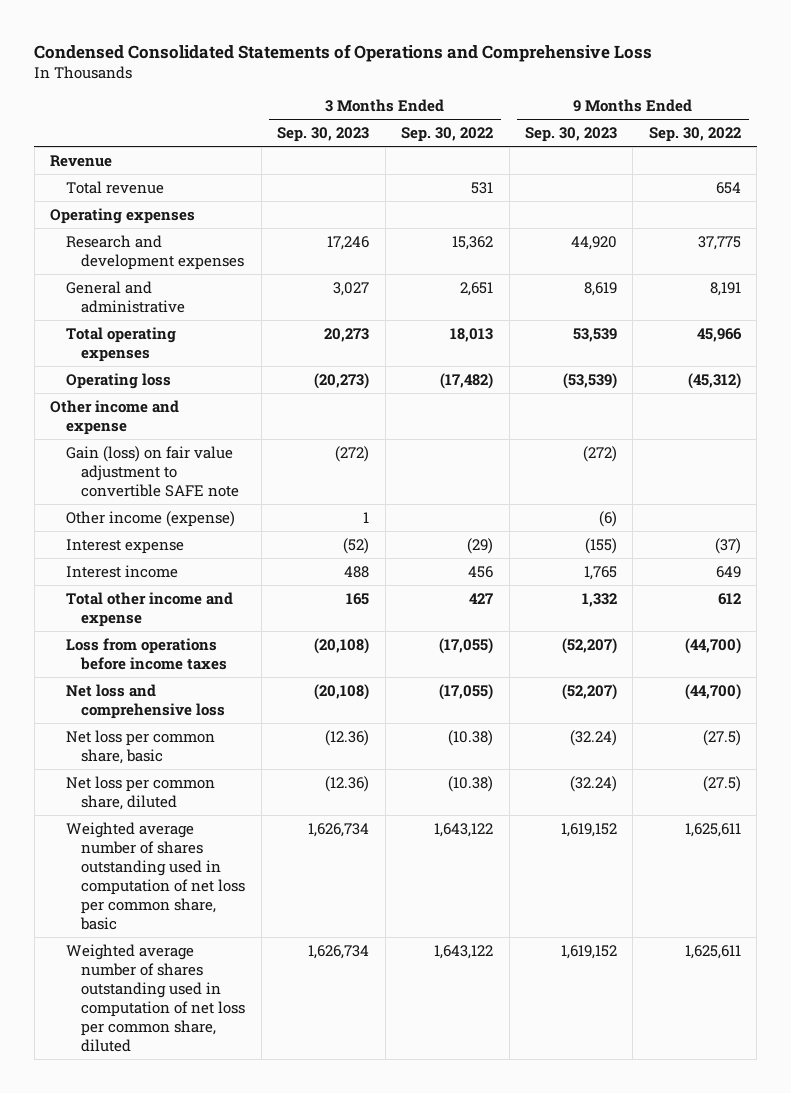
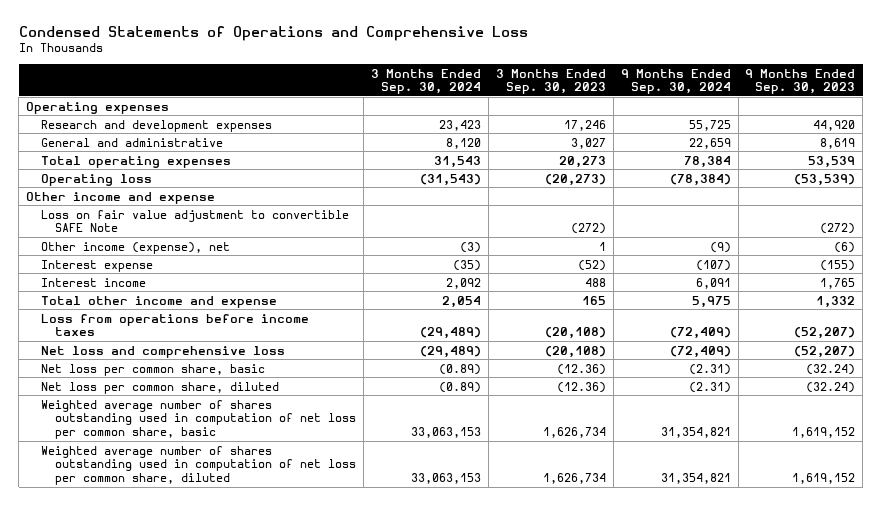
[34,43,653,62] Condensed Consolidated Statements of Operations and Comprehensive Loss -> [18,25,528,41] Condensed Statements of Operations and Comprehensive Loss
[401,127,494,143] Sep. 30, 2022 -> none
[648,127,741,143] Sep. 30, 2022 -> none
none -> [370,68,481,95] 3 Months Ended Sep. 30, 2024
none -> [620,68,731,95] 9 Months Ended Sep. 30, 2024
[50,154,113,167] Revenue -> none
[65,180,164,194] Total revenue -> none
[65,445,240,497] Gain (loss) on fair value adjustment to convertible SAFE note -> [40,209,349,233] Loss on fair value adjustment to convertible SAFE Note
[65,510,235,527] Other income (expense) -> [40,241,230,254] Other income (expense), net

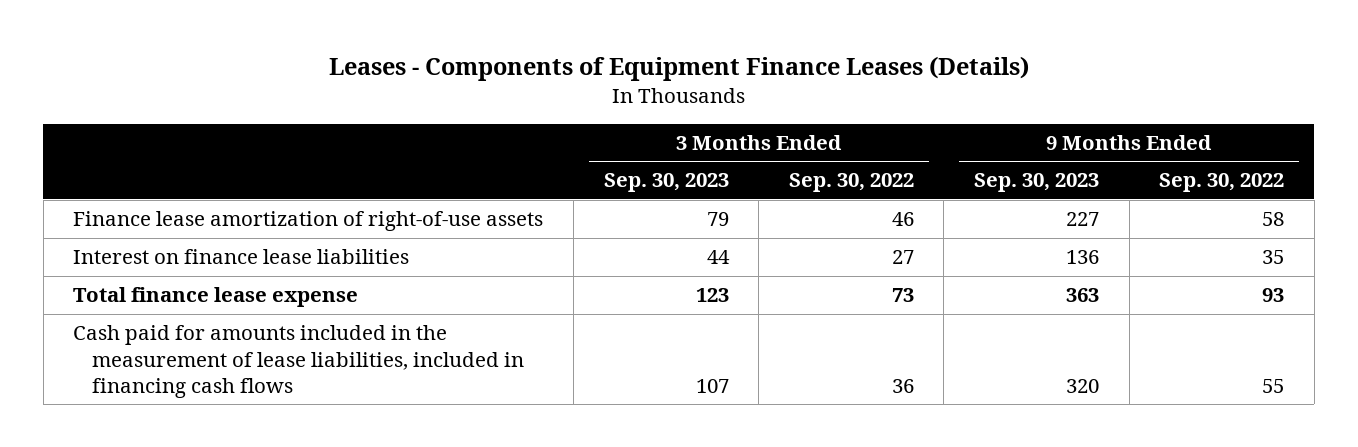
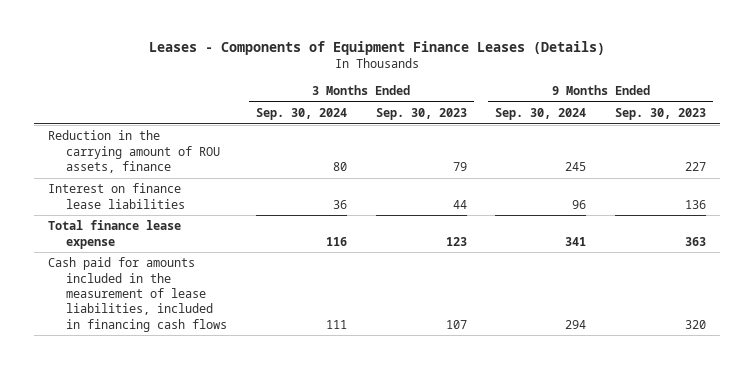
[788,173,914,193] Sep. 30, 2022 -> none
[1159,173,1285,193] Sep. 30, 2022 -> none
none -> [256,108,348,121] Sep. 30, 2024
none -> [495,108,587,121] Sep. 30, 2024
[73,211,544,232] Finance lease amortization of right-of-use assets -> [48,130,221,174] Reduction in the carrying amount of ROU assets, finance

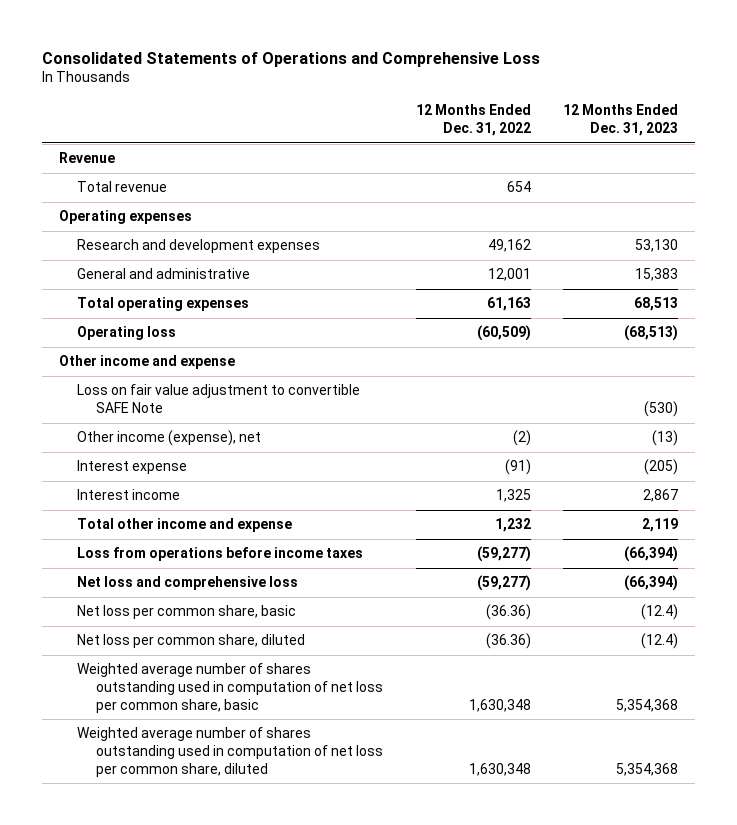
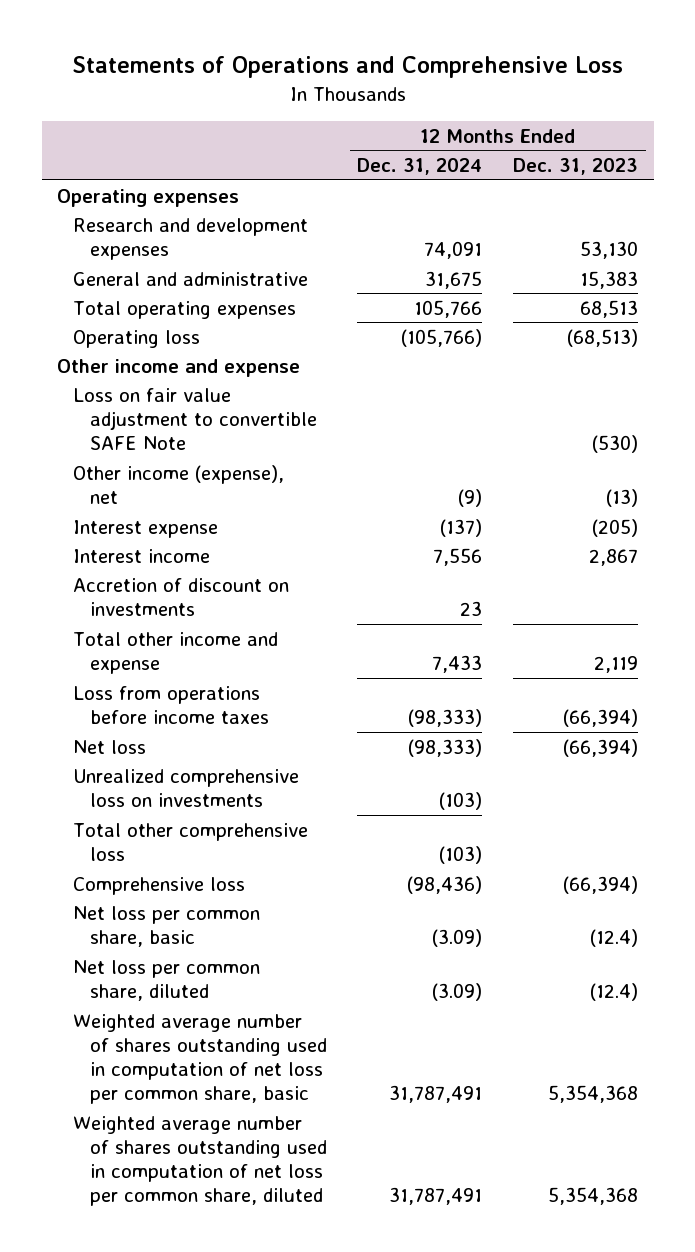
[42,51,541,67] Consolidated Statements of Operations and Comprehensive Loss -> [71,56,623,79] Statements of Operations and Comprehensive Loss
[415,104,531,137] 12 Months Ended Dec. 31, 2022 -> none
none -> [357,158,483,176] Dec. 31, 2024
[58,152,115,164] Revenue -> none
[77,181,168,193] Total revenue -> none
none -> [73,577,290,616] Accretion of discount on investments
[77,576,299,591] Net loss and comprehensive loss -> [73,739,147,754] Net loss
none -> [73,768,300,807] Unrealized comprehensive loss on investments
none -> [73,822,309,861] Total other comprehensive loss
none -> [73,876,246,895] Comprehensive loss

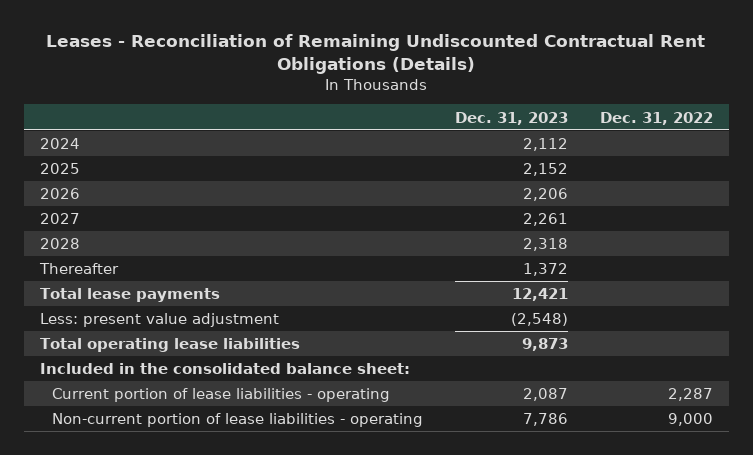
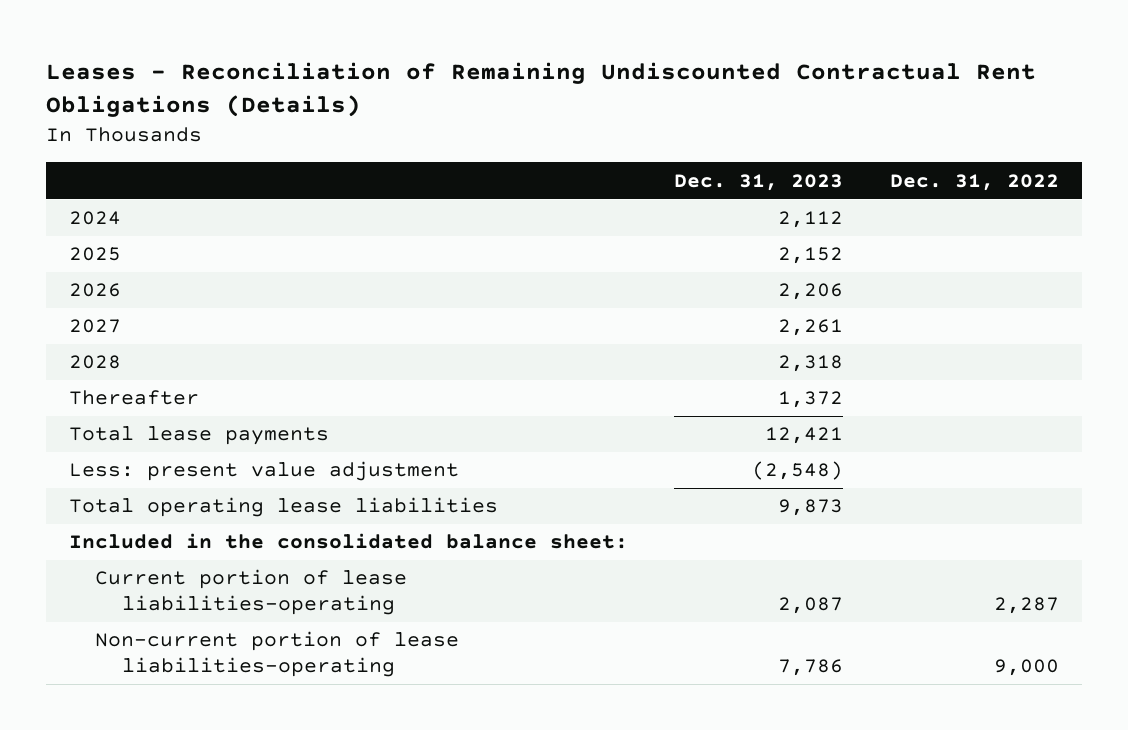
[52,388,391,403] Current portion of lease liabilities - operating -> [95,569,408,615] Current portion of lease liabilities-operating
[52,413,424,428] Non-current portion of lease liabilities - operating -> [95,631,460,677] Non-current portion of lease liabilities-operating

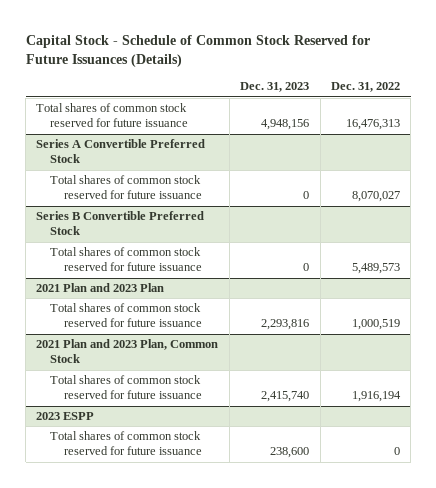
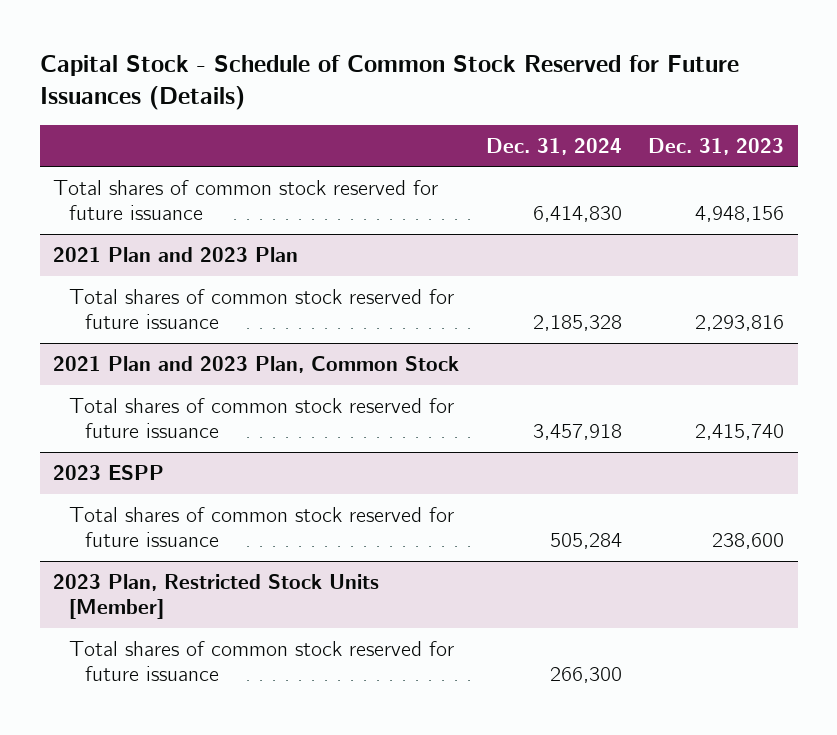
[330,82,400,93] Dec. 31, 2022 -> none
none -> [485,137,622,155] Dec. 31, 2024
[36,139,206,164] Series A Convertible Preferred Stock -> none
[50,175,203,200] Total shares of common stock reserved for future issuance -> none
[36,211,205,236] Series B Convertible Preferred Stock -> none
[50,247,203,272] Total shares of common stock reserved for future issuance -> none
none -> [52,574,379,620] 2023 Plan, Restricted Stock Units [Member]
none -> [69,641,455,682] Total shares of common stock reserved for future issuance

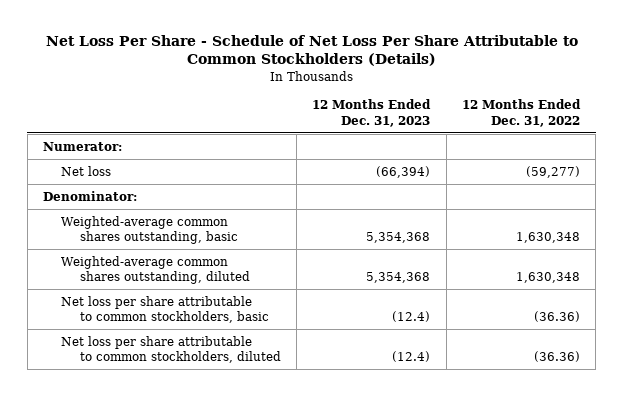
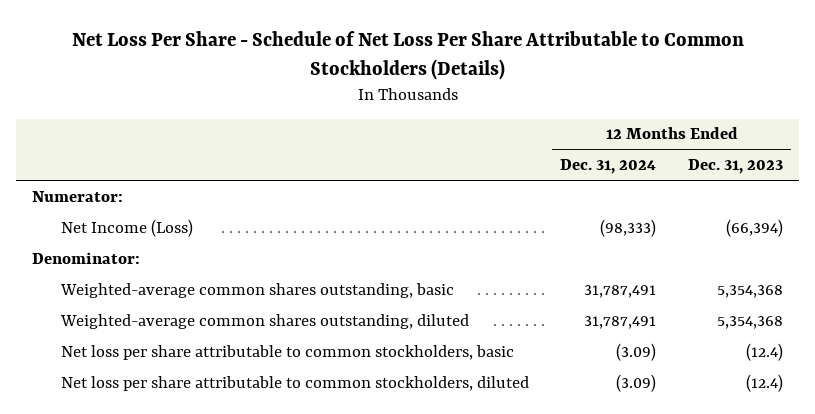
[461,99,581,127] 12 Months Ended Dec. 31, 2022 -> none
none -> [560,159,657,175] Dec. 31, 2024
[61,165,112,176] Net loss -> [60,218,193,237] Net Income (Loss)

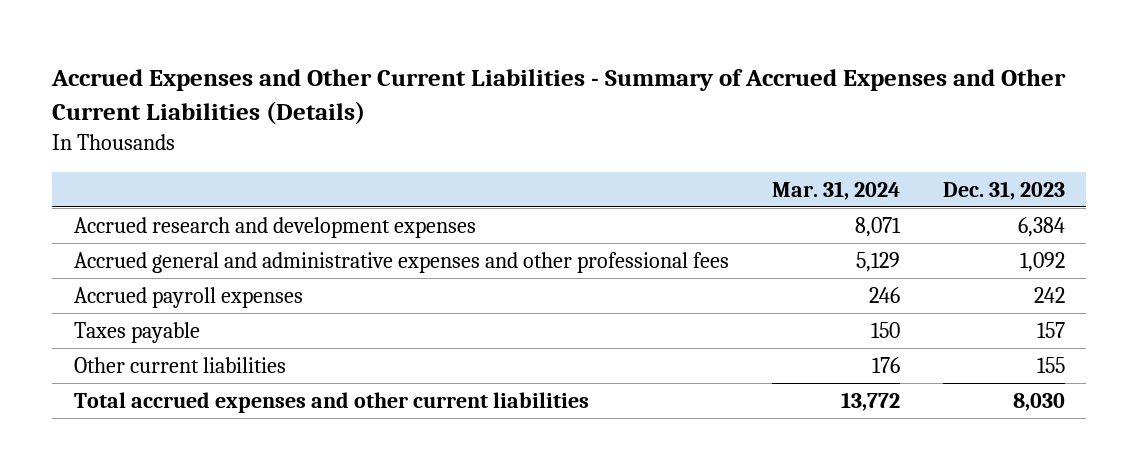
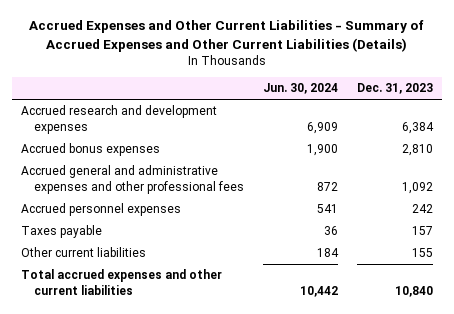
[771,180,900,200] Mar. 31, 2024 -> none
none -> [262,83,338,95] Jun. 30, 2024
none -> [21,143,161,157] Accrued bonus expenses
[73,286,303,308] Accrued payroll expenses -> [21,203,182,217] Accrued personnel expenses
[1012,392,1065,411] 8,030 -> [394,285,433,297] 10,840

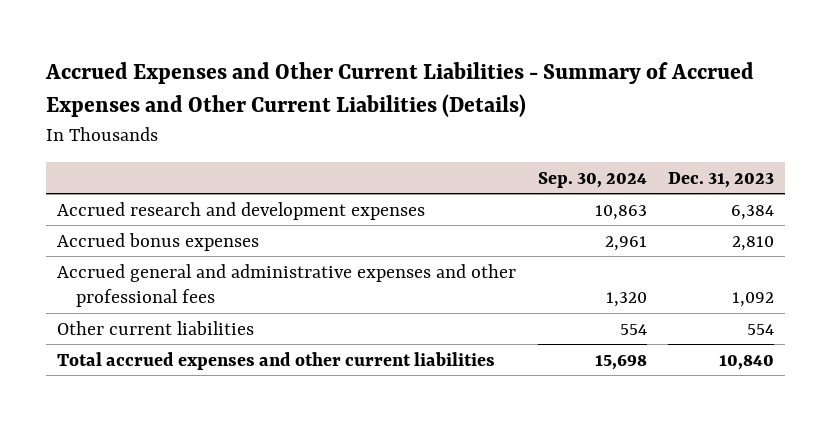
[262,83,338,95] Jun. 30, 2024 -> none
none -> [537,171,647,188] Sep. 30, 2024
[21,203,182,217] Accrued personnel expenses -> none
[21,225,103,239] Taxes payable -> none
[411,248,433,258] 155 -> [747,323,775,335] 554

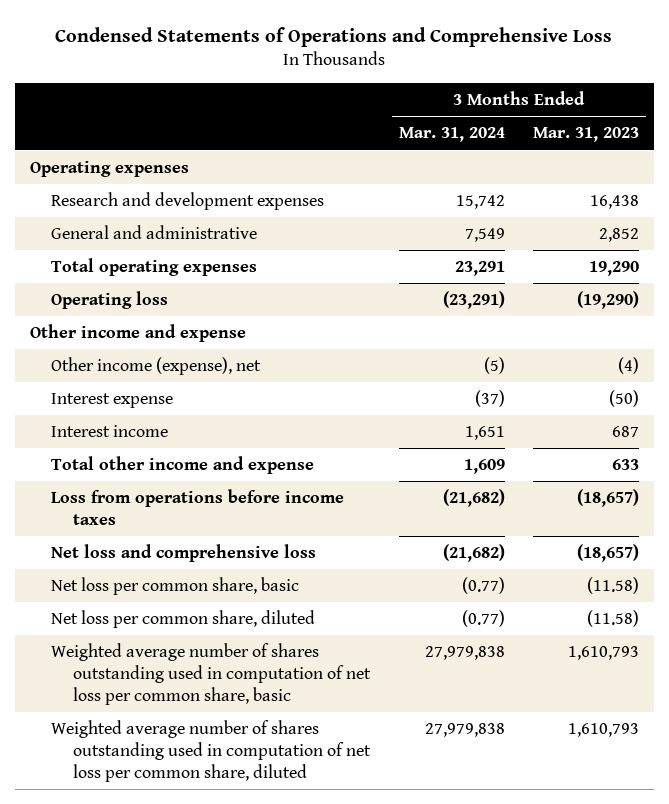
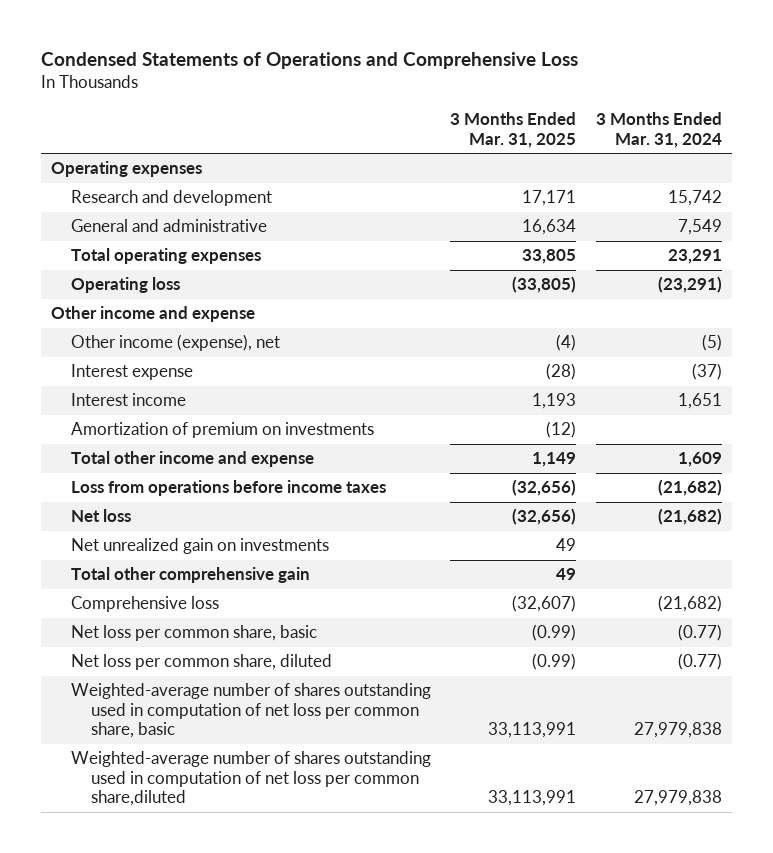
[533,127,640,143] Mar. 31, 2023 -> none
none -> [450,112,577,148] 3 Months Ended Mar. 31, 2025
[51,192,325,211] Research and development expenses -> [70,190,272,207] Research and development
none -> [70,422,374,439] Amortization of premium on investments
[51,544,317,563] Net loss and comprehensive loss -> [70,509,131,523] Net loss
none -> [70,538,329,555] Net unrealized gain on investments
none -> [70,567,310,584] Total other comprehensive gain
none -> [70,596,219,613] Comprehensive loss
[51,643,372,705] Weighted average number of shares outstanding used in computation of net loss per common share, basic -> [70,683,431,739] Weighted-average number of shares outstanding used in computation of net loss per common share, basic
[51,720,372,782] Weighted average number of shares outstanding used in computation of net loss per common share, diluted -> [70,751,431,807] Weighted-average number of shares outstanding used in computation of net loss per common share,diluted

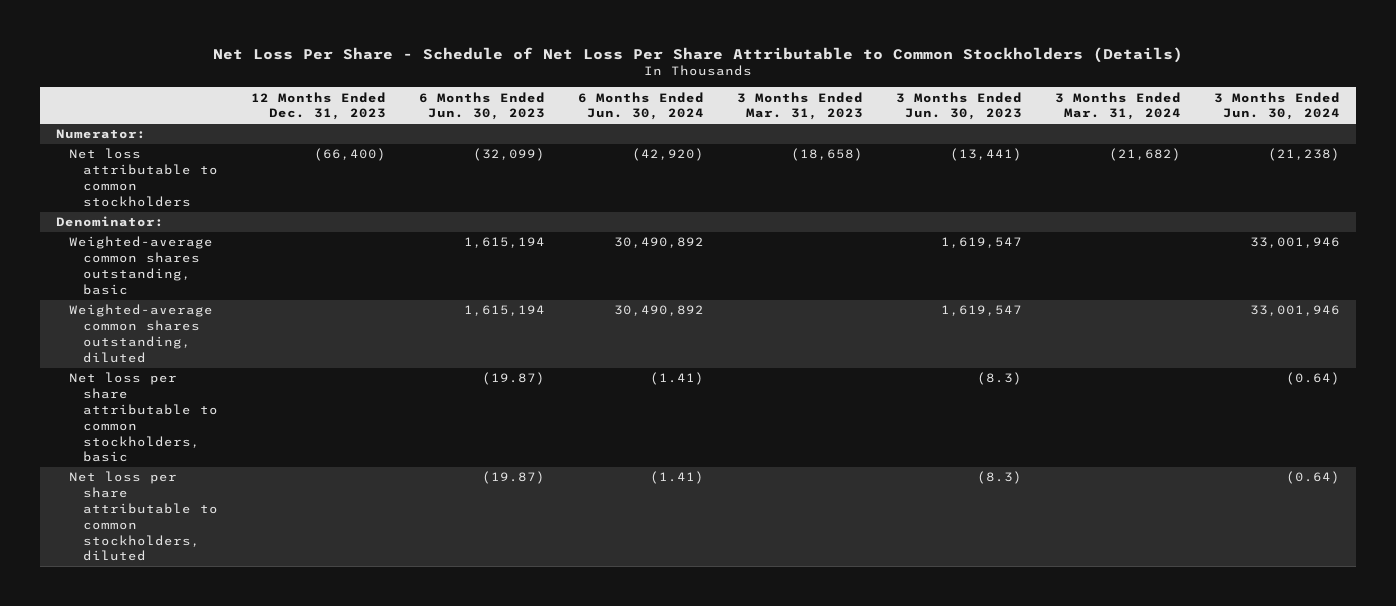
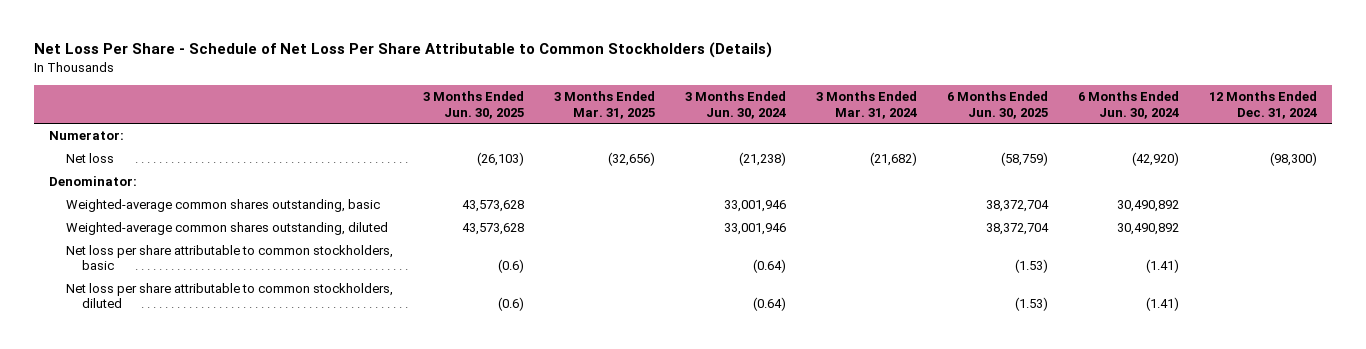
[250,91,386,121] 12 Months Ended Dec. 31, 2023 -> none
[418,91,545,121] 6 Months Ended Jun. 30, 2023 -> none
[736,91,863,121] 3 Months Ended Mar. 31, 2023 -> none
[895,91,1022,121] 3 Months Ended Jun. 30, 2023 -> none
none -> [422,91,524,119] 3 Months Ended Jun. 30, 2025
none -> [553,91,655,119] 3 Months Ended Mar. 31, 2025
none -> [946,91,1048,119] 6 Months Ended Jun. 30, 2025
none -> [1208,91,1317,119] 12 Months Ended Dec. 31, 2024
[69,148,218,207] Net loss attributable to common stockholders -> [65,153,114,164] Net loss

